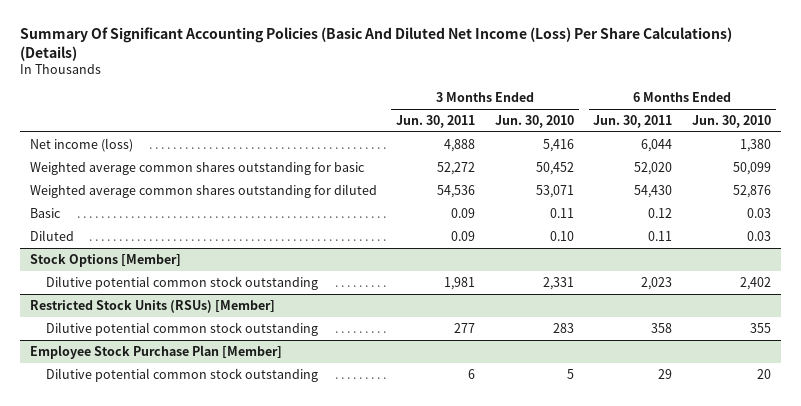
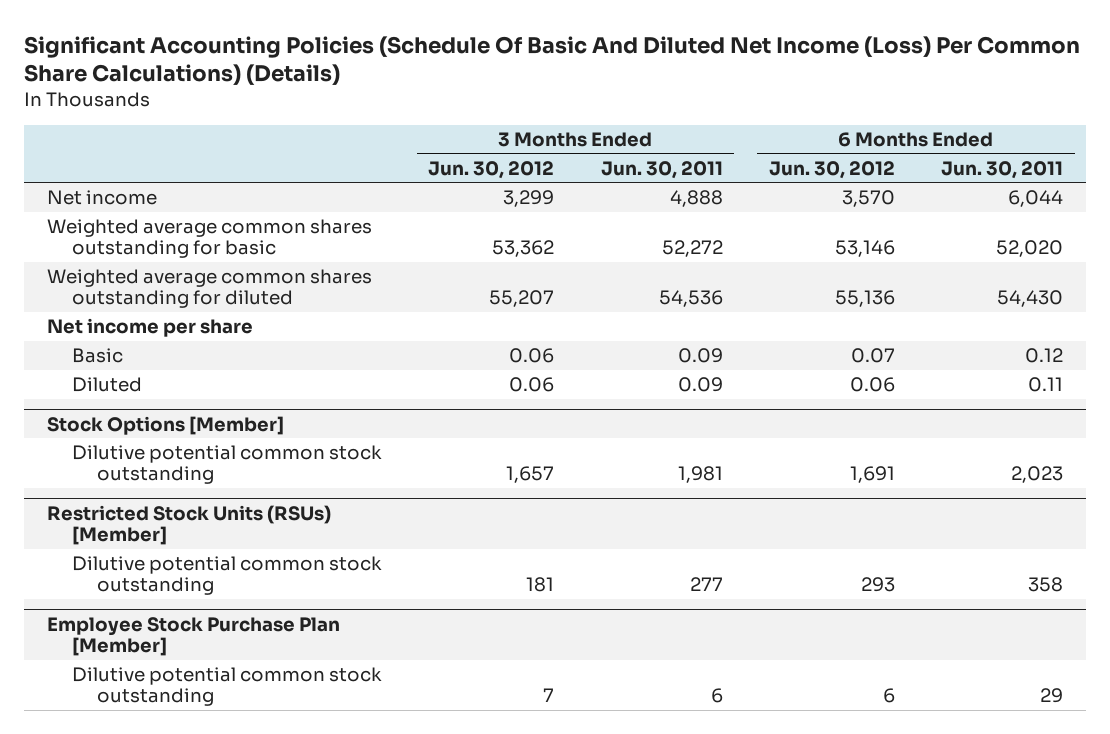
[19,26,732,61] Summary Of Significant Accounting Policies (Basic And Diluted Net Income (Loss) Per Share Calculations) (Details) -> [23,35,1080,86] Significant Accounting Policies (Schedule Of Basic And Diluted Net Income (Loss) Per Common Share Calculations) (Details)
[494,114,574,128] Jun. 30, 2010 -> none
[692,114,772,128] Jun. 30, 2010 -> none
none -> [428,160,555,179] Jun. 30, 2012
none -> [768,160,895,179] Jun. 30, 2012
[29,137,133,152] Net income (loss) -> [46,190,157,206] Net income
none -> [46,318,253,338] Net income per share

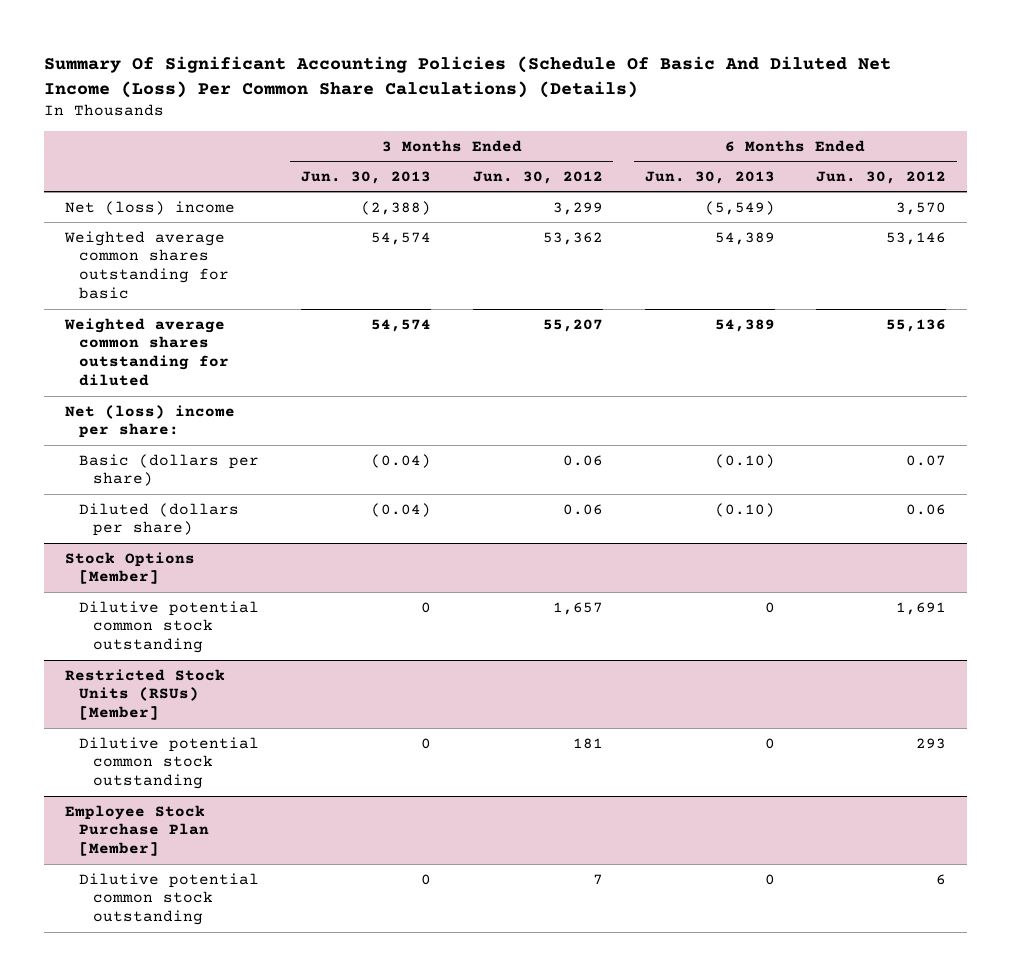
[23,35,1080,86] Significant Accounting Policies (Schedule Of Basic And Diluted Net Income (Loss) Per Common Share Calculations) (Details) -> [44,55,892,98] Summary Of Significant Accounting Policies (Schedule Of Basic And Diluted Net Income (Loss) Per Common Share Calculations) (Details)
[600,160,723,179] Jun. 30, 2011 -> none
[941,160,1064,179] Jun. 30, 2011 -> none
none -> [300,170,431,184] Jun. 30, 2013
none -> [644,170,775,184] Jun. 30, 2013
[46,190,157,206] Net income -> [65,200,236,215] Net (loss) income
[46,318,253,338] Net income per share -> [65,404,236,439] Net (loss) income per share:
[72,348,124,364] Basic -> [78,453,259,487] Basic (dollars per share)
[72,377,143,393] Diluted -> [78,502,239,537] Diluted (dollars per share)

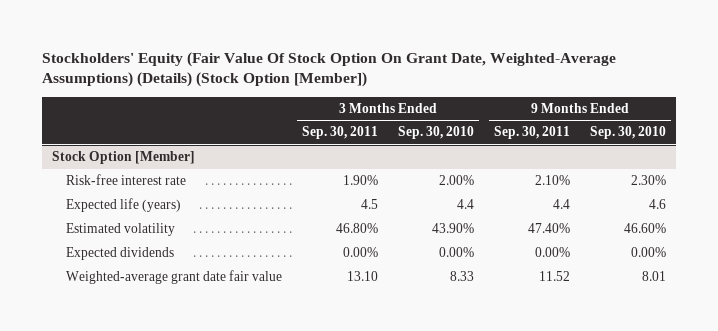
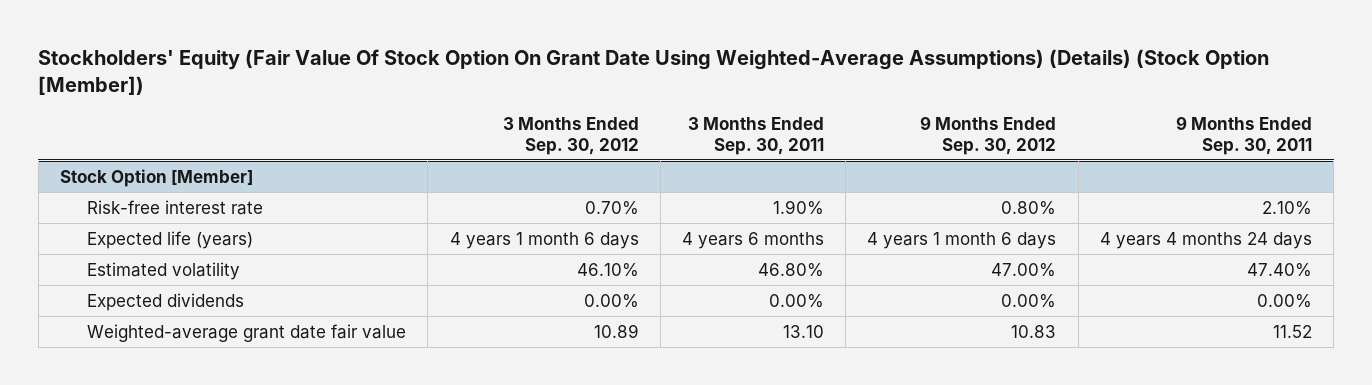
[41,51,616,88] Stockholders' Equity (Fair Value Of Stock Option On Grant Date, Weighted-Average Assumptions) (Details) (Stock Option [Member]) -> [38,48,1270,95] Stockholders' Equity (Fair Value Of Stock Option On Grant Date Using Weighted-Average Assumptions) (Details) (Stock Option [Member])
[398,126,475,140] Sep. 30, 2010 -> none
[590,126,667,140] Sep. 30, 2010 -> none
none -> [502,117,639,155] 3 Months Ended Sep. 30, 2012
none -> [920,116,1057,155] 9 Months Ended Sep. 30, 2012
[361,199,379,210] 4.5 -> [682,231,825,249] 4 years 6 months
[553,199,571,210] 4.4 -> [1099,231,1312,249] 4 years 4 months 24 days

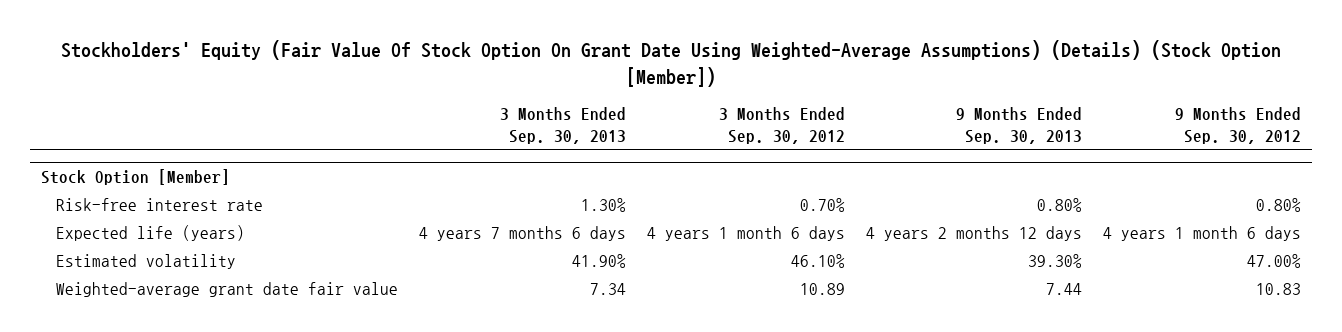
[688,117,825,155] 3 Months Ended Sep. 30, 2011 -> none
[1175,116,1312,155] 9 Months Ended Sep. 30, 2011 -> none
none -> [500,107,627,145] 3 Months Ended Sep. 30, 2013
none -> [956,107,1083,145] 9 Months Ended Sep. 30, 2013
[87,292,245,311] Expected dividends -> none

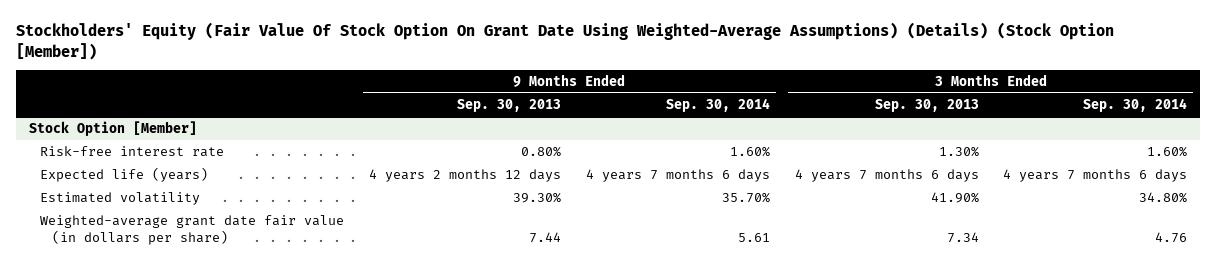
[719,107,846,145] 3 Months Ended Sep. 30, 2012 -> none
[1175,107,1302,145] 9 Months Ended Sep. 30, 2012 -> none
none -> [665,98,770,113] Sep. 30, 2014
none -> [1083,98,1188,113] Sep. 30, 2014
[56,281,399,297] Weighted-average grant date fair value -> [40,215,345,245] Weighted-average grant date fair value (in dollars per share)

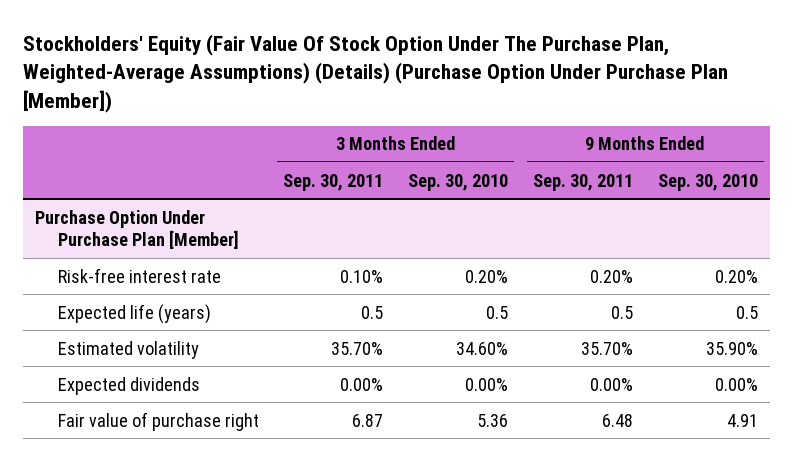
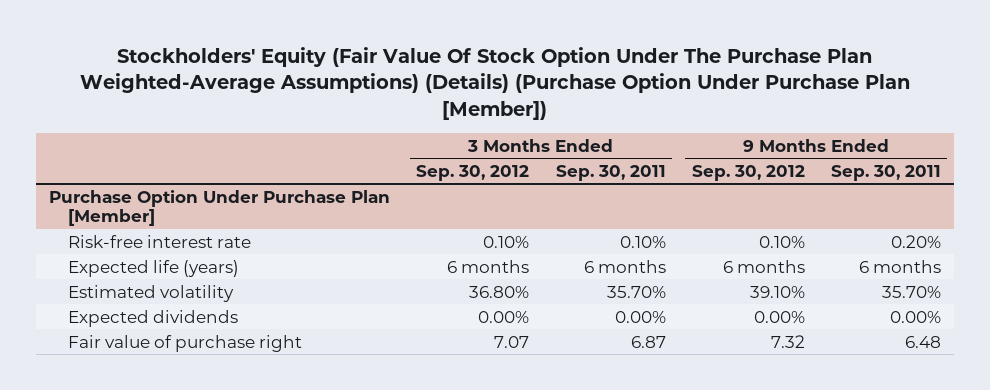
[22,33,728,113] Stockholders' Equity (Fair Value Of Stock Option Under The Purchase Plan, Weighted-Average Assumptions) (Details) (Purchase Option Under Purchase Plan [Member]) -> [80,46,911,121] Stockholders' Equity (Fair Value Of Stock Option Under The Purchase Plan Weighted-Average Assumptions) (Details) (Purchase Option Under Purchase Plan [Member])
[408,173,509,191] Sep. 30, 2010 -> none
[657,173,758,191] Sep. 30, 2010 -> none
none -> [416,164,530,181] Sep. 30, 2012
none -> [691,164,805,181] Sep. 30, 2012
[361,305,384,319] 0.5 -> [583,259,666,273] 6 months
[610,305,633,319] 0.5 -> [858,259,941,273] 6 months

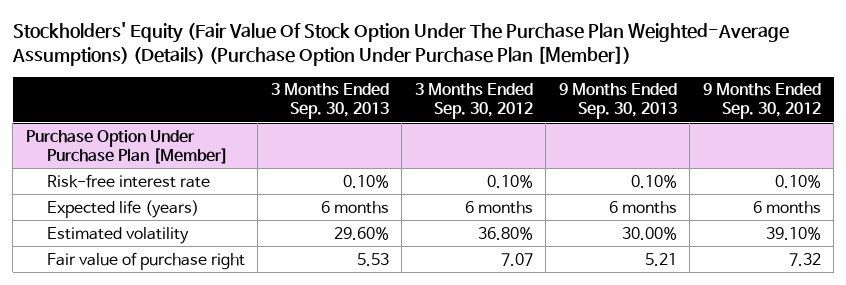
[555,164,666,181] Sep. 30, 2011 -> none
[830,164,941,181] Sep. 30, 2011 -> none
none -> [270,83,389,120] 3 Months Ended Sep. 30, 2013
none -> [558,83,677,120] 9 Months Ended Sep. 30, 2013
[67,309,238,327] Expected dividends -> none

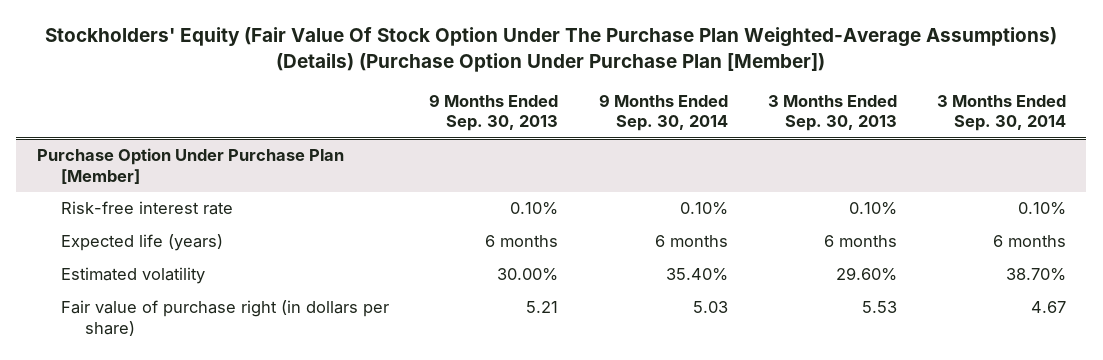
[414,83,533,120] 3 Months Ended Sep. 30, 2012 -> none
[702,83,821,120] 9 Months Ended Sep. 30, 2012 -> none
none -> [598,93,728,132] 9 Months Ended Sep. 30, 2014
none -> [937,94,1067,132] 3 Months Ended Sep. 30, 2014
[46,251,245,270] Fair value of purchase right -> [60,300,389,336] Fair value of purchase right (in dollars per share)

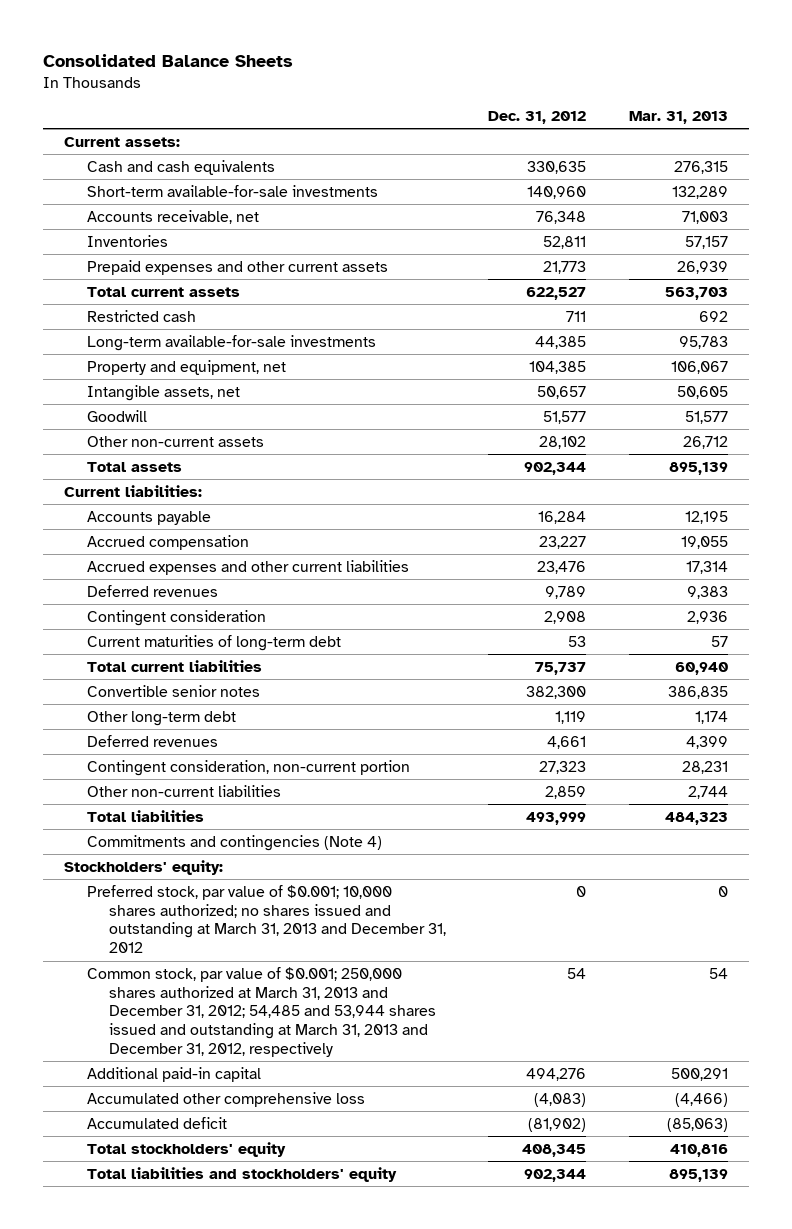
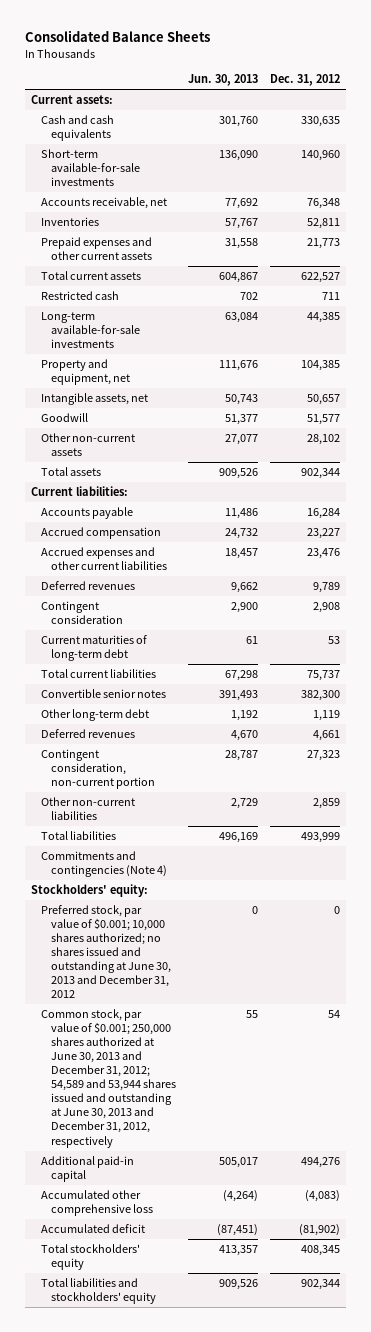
[628,110,728,124] Mar. 31, 2013 -> none
none -> [187,74,258,87] Jun. 30, 2013
[86,884,446,954] Preferred stock, par value of $0.001; 10,000 shares authorized; no shares issued and outstanding at March 31, 2013 and December 31, 2012 -> [40,905,172,999] Preferred stock, par value of $0.001; 10,000 shares authorized; no shares issued and outstanding at June 30, 2013 and December 31, 2012
[86,966,436,1057] Common stock, par value of $0.001; 250,000 shares authorized at March 31, 2013 and December 31, 2012; 54,485 and 53,944 shares issued and outstanding at March 31, 2013 and December 31, 2012, respectively -> [40,1009,177,1148] Common stock, par value of $0.001; 250,000 shares authorized at June 30, 2013 and December 31, 2012; 54,589 and 53,944 shares issued and outstanding at June 30, 2013 and December 31, 2012, respectively

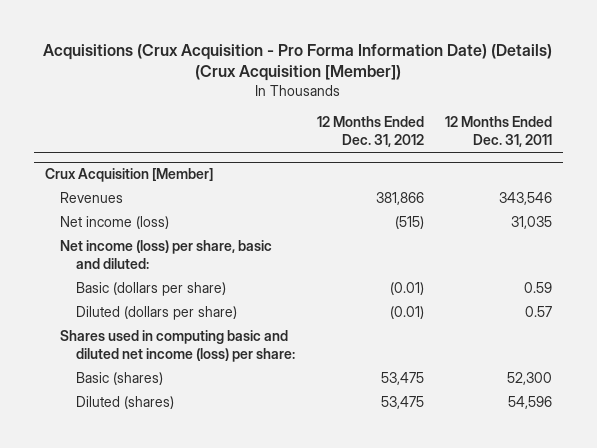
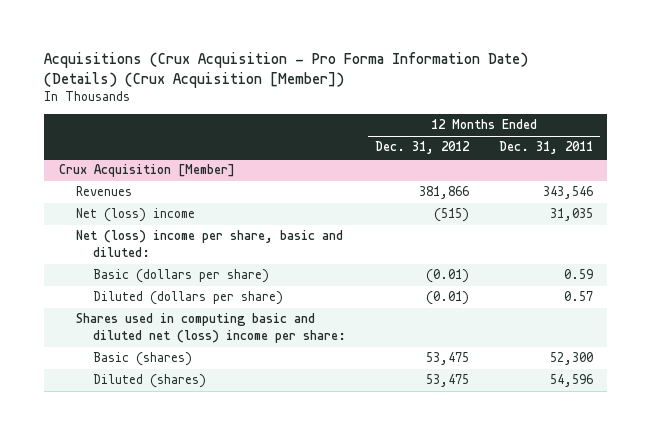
[60,216,170,230] Net income (loss) -> [75,208,195,223] Net (loss) income
[60,240,273,270] Net income (loss) per share, basic and diluted: -> [75,230,343,257] Net (loss) income per share, basic and diluted:
[60,330,296,363] Shares used in computing basic and diluted net income (loss) per share: -> [75,313,347,343] Shares used in computing basic and diluted net (loss) income per share:

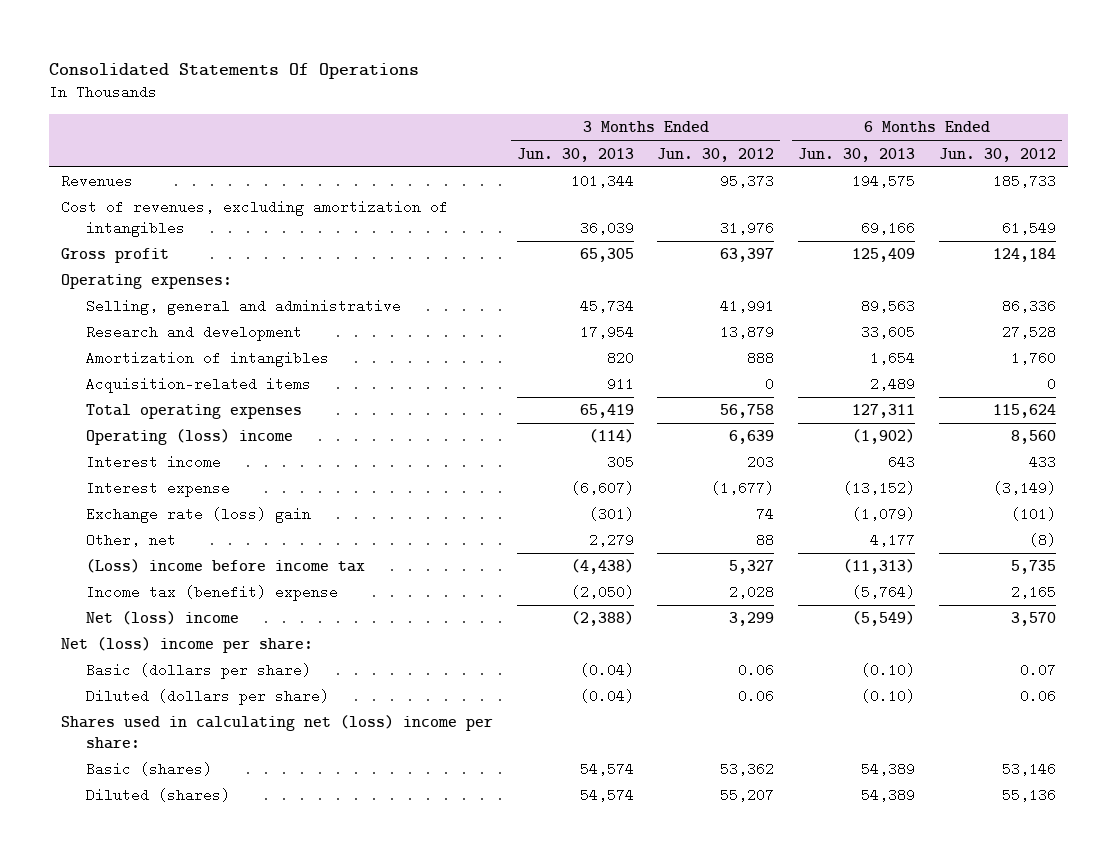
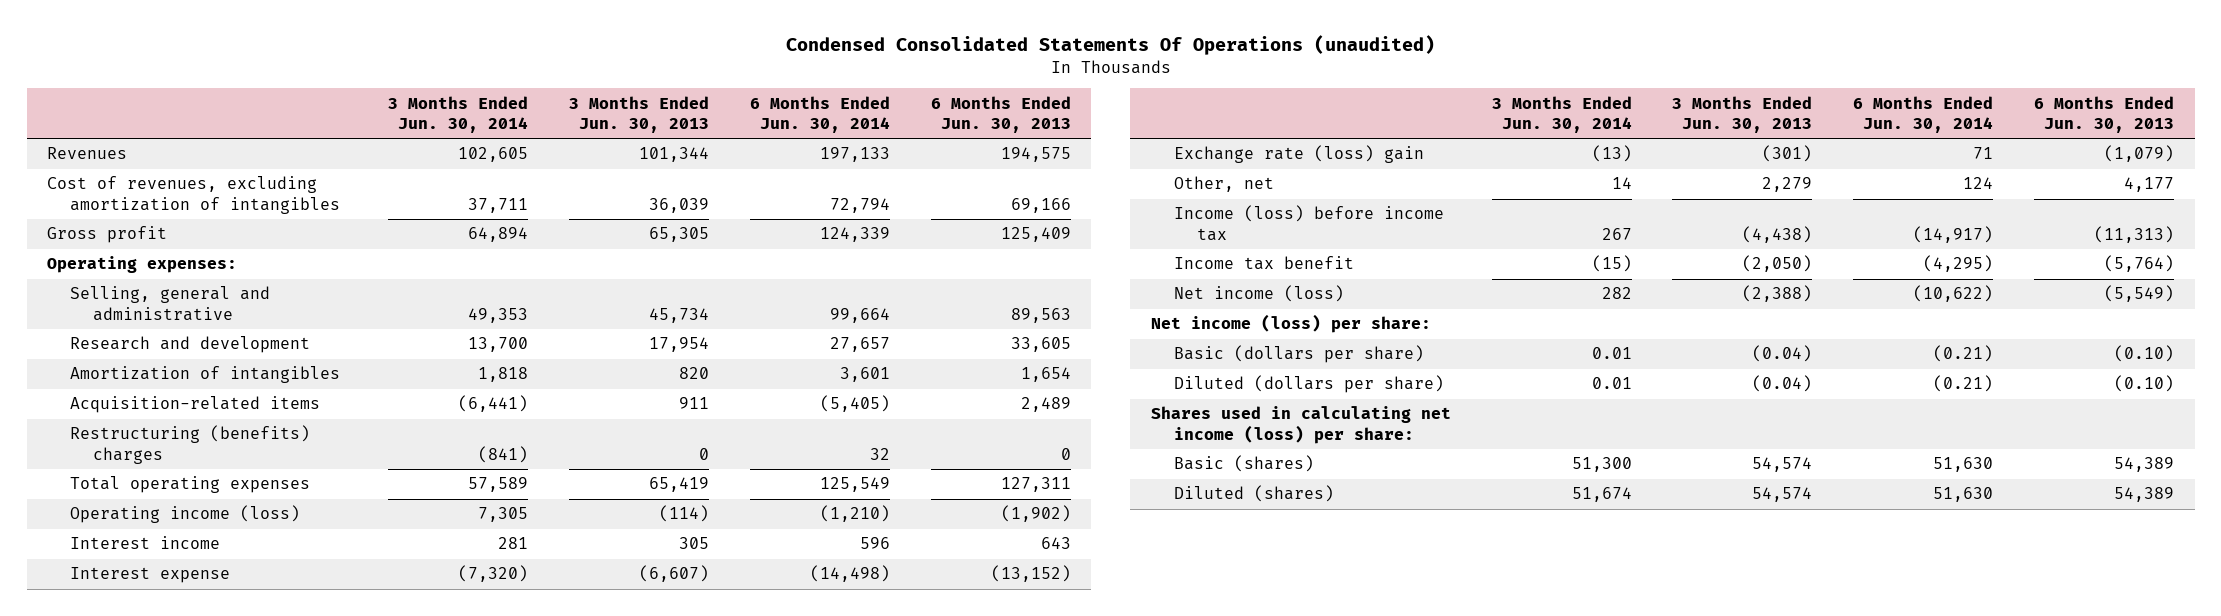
[48,62,419,79] Consolidated Statements Of Operations -> [785,35,1435,56] Condensed Consolidated Statements Of Operations (unaudited)
[657,147,775,162] Jun. 30, 2012 -> none
[939,147,1057,162] Jun. 30, 2012 -> none
none -> [388,95,529,133] 3 Months Ended Jun. 30, 2014
none -> [749,95,890,133] 6 Months Ended Jun. 30, 2014
none -> [70,425,311,464] Restructuring (benefits) charges
[86,429,294,446] Operating (loss) income -> [70,505,301,524] Operating income (loss)
[86,559,366,574] (Loss) income before income tax -> [1173,205,1444,241] Income (loss) before income tax
[86,585,339,602] Income tax (benefit) expense -> [1173,256,1354,271] Income tax benefit
[86,611,240,626] Net (loss) income -> [1173,285,1344,303] Net income (loss)
[60,637,313,654] Net (loss) income per share: -> [1150,314,1431,334] Net income (loss) per share:
[60,715,493,750] Shares used in calculating net (loss) income per share: -> [1150,406,1451,444] Shares used in calculating net income (loss) per share:

